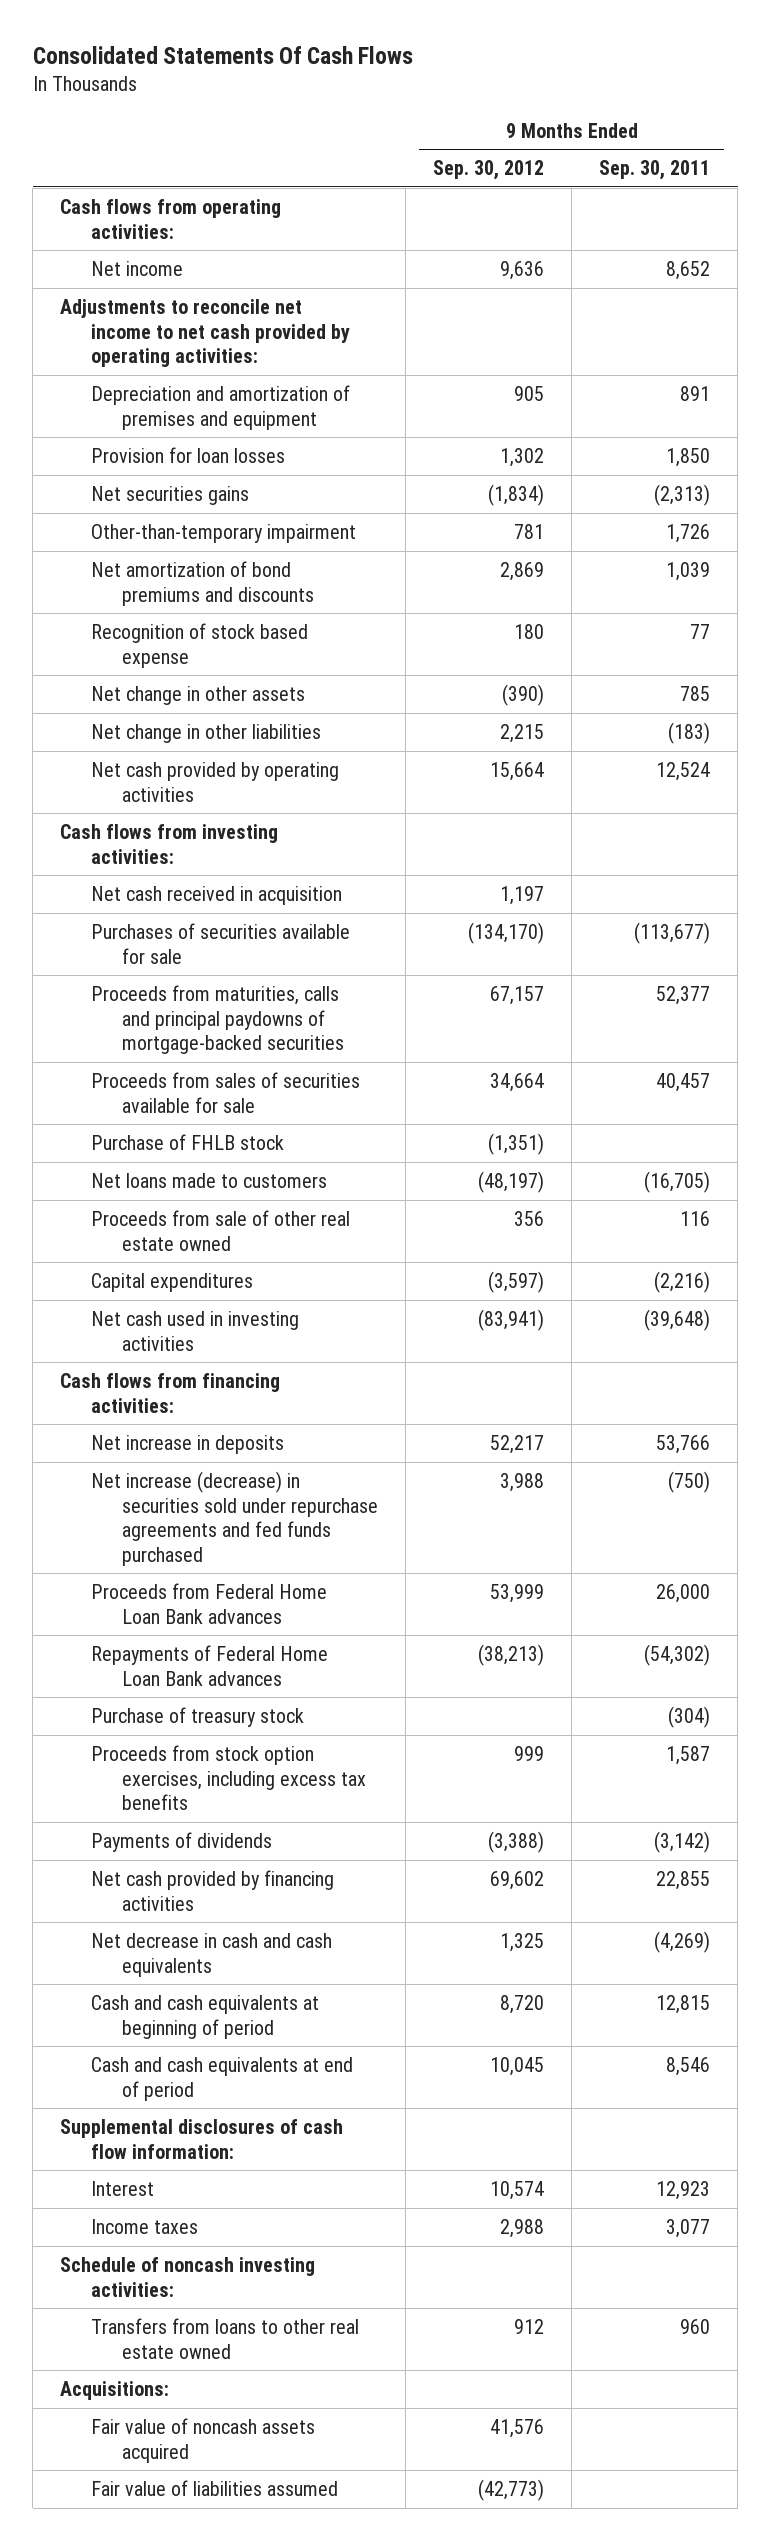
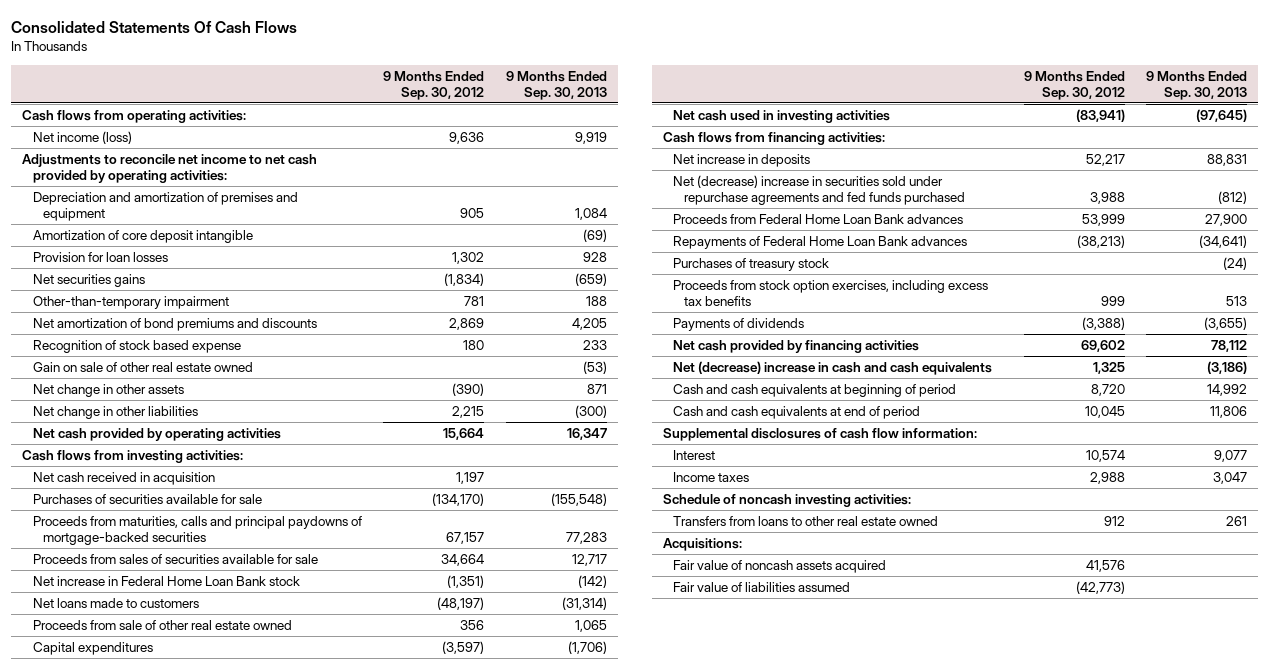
[599,160,711,181] Sep. 30, 2011 -> none
none -> [505,70,607,100] 9 Months Ended Sep. 30, 2013
[91,260,184,276] Net income -> [32,130,132,144] Net income (loss)
none -> [32,229,253,243] Amortization of core deposit intangible
none -> [32,361,253,372] Gain on sale of other real estate owned
[91,1133,285,1150] Purchase of FHLB stock -> [32,575,300,586] Net increase in Federal Home Loan Bank stock
[91,1470,379,1566] Net increase (decrease) in securities sold under repurchase agreements and fed funds purchased -> [673,174,965,205] Net (decrease) increase in securities sold under repurchase agreements and fed funds purchased
[91,1706,305,1727] Purchase of treasury stock -> [673,257,830,271] Purchases of treasury stock
[91,1932,333,1977] Net decrease in cash and cash equivalents -> [673,360,993,375] Net (decrease) increase in cash and cash equivalents

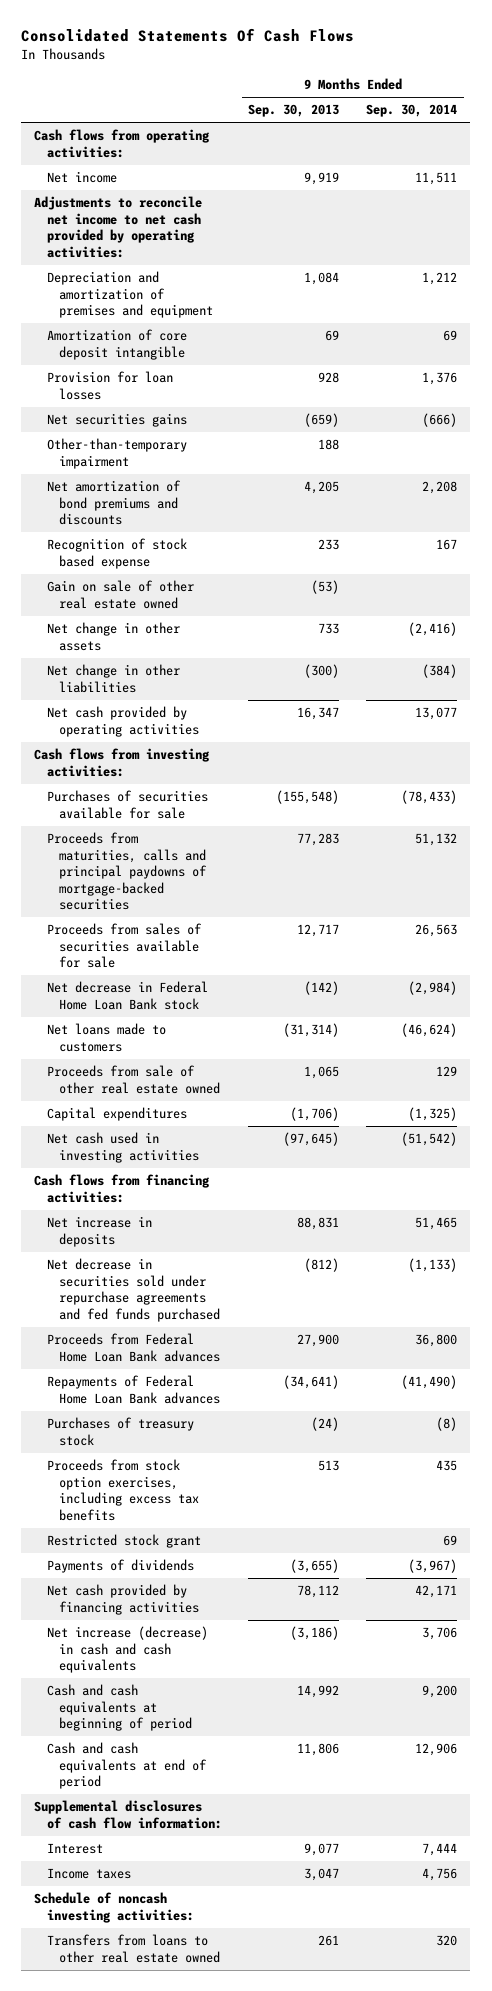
[383,70,485,100] 9 Months Ended Sep. 30, 2012 -> none
none -> [366,104,458,118] Sep. 30, 2014
[32,130,132,144] Net income (loss) -> [46,171,117,184] Net income
[582,228,607,242] (69) -> [325,330,340,342] 69
[586,383,607,394] 871 -> [318,623,340,635] 733
[32,471,215,485] Net cash received in acquisition -> none
[32,575,300,586] Net increase in Federal Home Loan Bank stock -> [46,981,208,1010] Net decrease in Federal Home Loan Bank stock
[673,174,965,205] Net (decrease) increase in securities sold under repurchase agreements and fed funds purchased -> [46,1258,220,1322] Net decrease in securities sold under repurchase agreements and fed funds purchased
none -> [46,1534,201,1549] Restricted stock grant
[673,360,993,375] Net (decrease) increase in cash and cash equivalents -> [46,1626,208,1674] Net increase (decrease) in cash and cash equivalents
[662,537,742,551] Acquisitions: -> none
[673,559,887,573] Fair value of noncash assets acquired -> none
[673,581,851,592] Fair value of liabilities assumed -> none

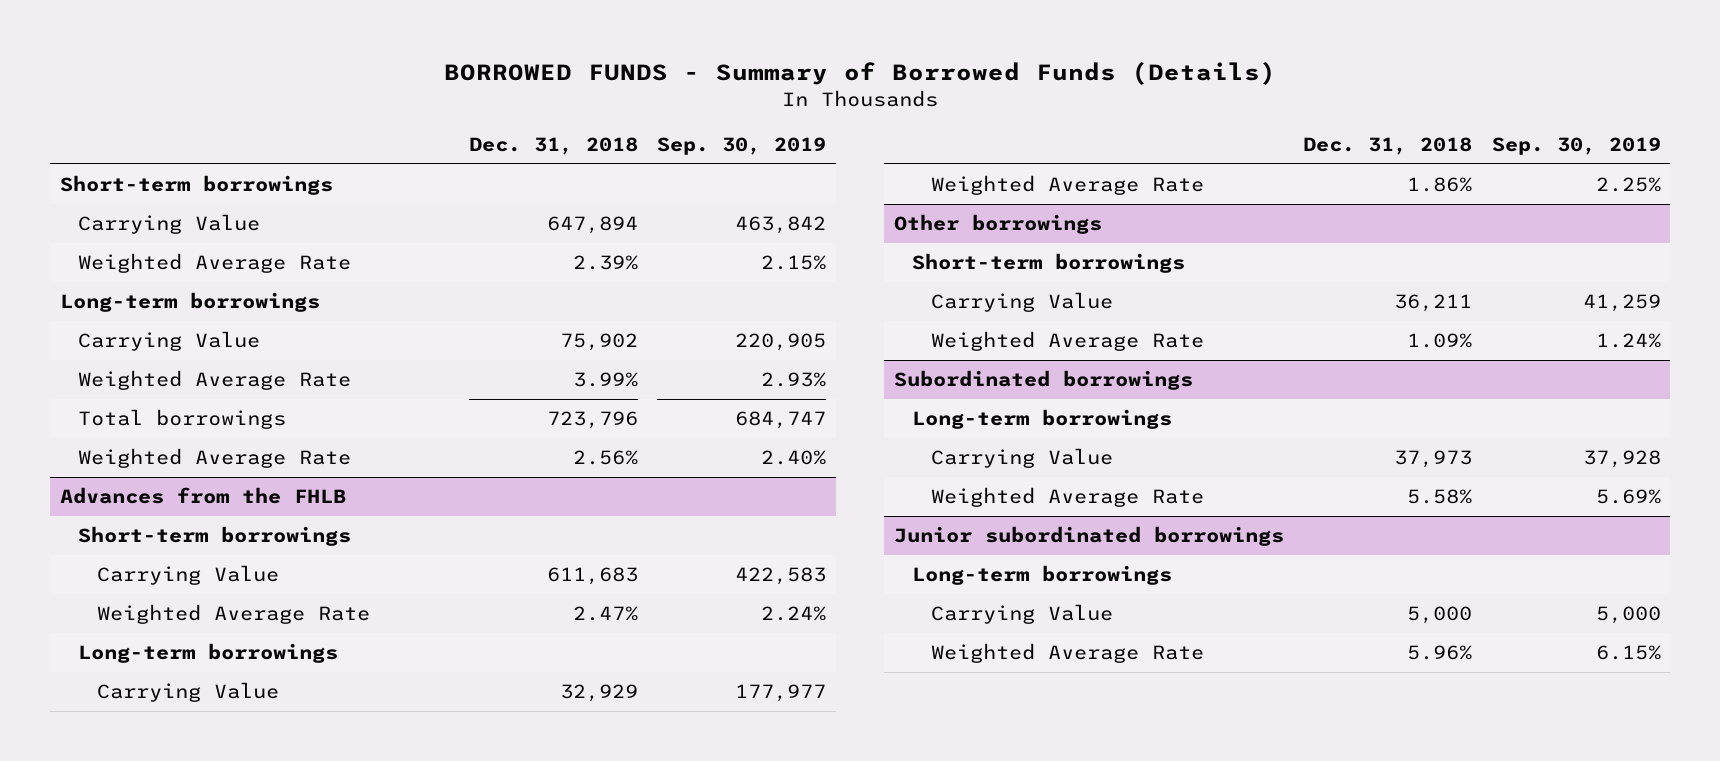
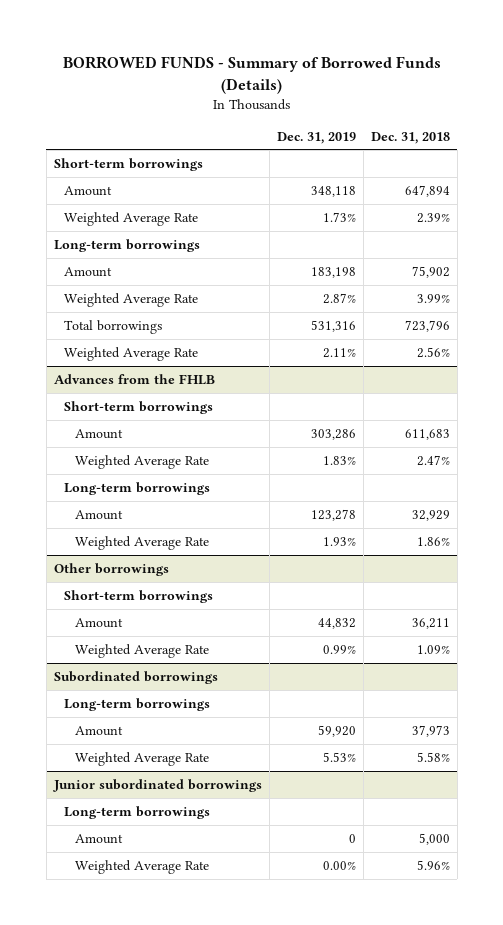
[657,137,827,156] Sep. 30, 2019 -> none
none -> [276,131,356,144] Dec. 31, 2019
[78,214,261,235] Carrying Value -> [64,185,113,196] Amount
[78,331,261,352] Carrying Value -> [64,266,113,277] Amount
[96,565,279,586] Carrying Value -> [74,428,123,439] Amount
[96,682,279,703] Carrying Value -> [74,509,123,520] Amount
[931,292,1114,313] Carrying Value -> [74,617,123,628] Amount
[931,448,1114,469] Carrying Value -> [74,725,123,736] Amount
[931,604,1114,625] Carrying Value -> [74,833,123,844] Amount

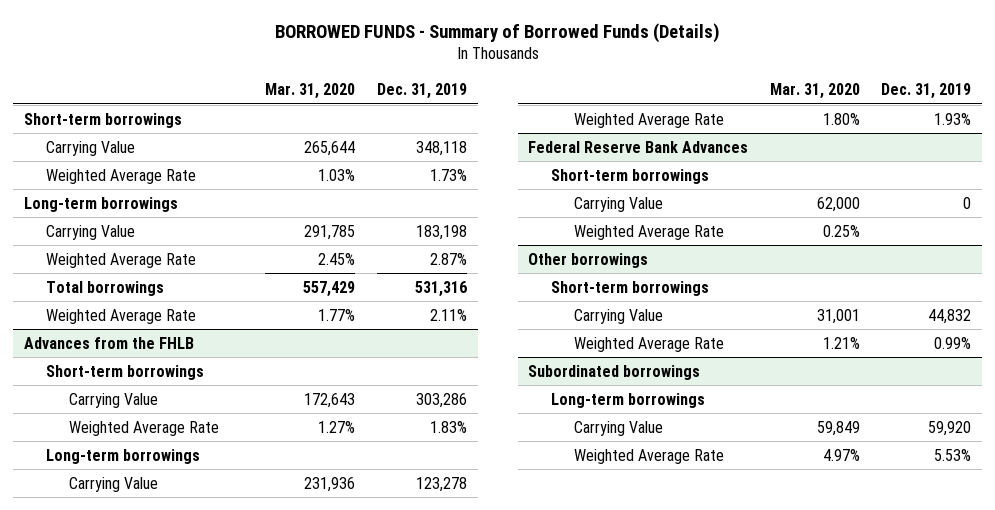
[370,131,450,144] Dec. 31, 2018 -> none
none -> [265,83,356,100] Mar. 31, 2020
[64,185,113,196] Amount -> [46,140,136,156] Carrying Value
[64,266,113,277] Amount -> [46,224,136,240] Carrying Value
[74,428,123,439] Amount -> [68,392,158,408] Carrying Value
[74,509,123,520] Amount -> [68,476,158,492] Carrying Value
none -> [528,140,749,153] Federal Reserve Bank Advances
none -> [550,168,709,184] Short-term borrowings
none -> [573,196,663,212] Carrying Value
none -> [573,224,724,240] Weighted Average Rate
[74,617,123,628] Amount -> [573,308,663,324] Carrying Value
[74,725,123,736] Amount -> [573,420,663,436] Carrying Value
[52,778,262,792] Junior subordinated borrowings -> none
[64,805,211,819] Long-term borrowings -> none
[74,833,123,844] Amount -> none
[74,859,209,874] Weighted Average Rate -> none

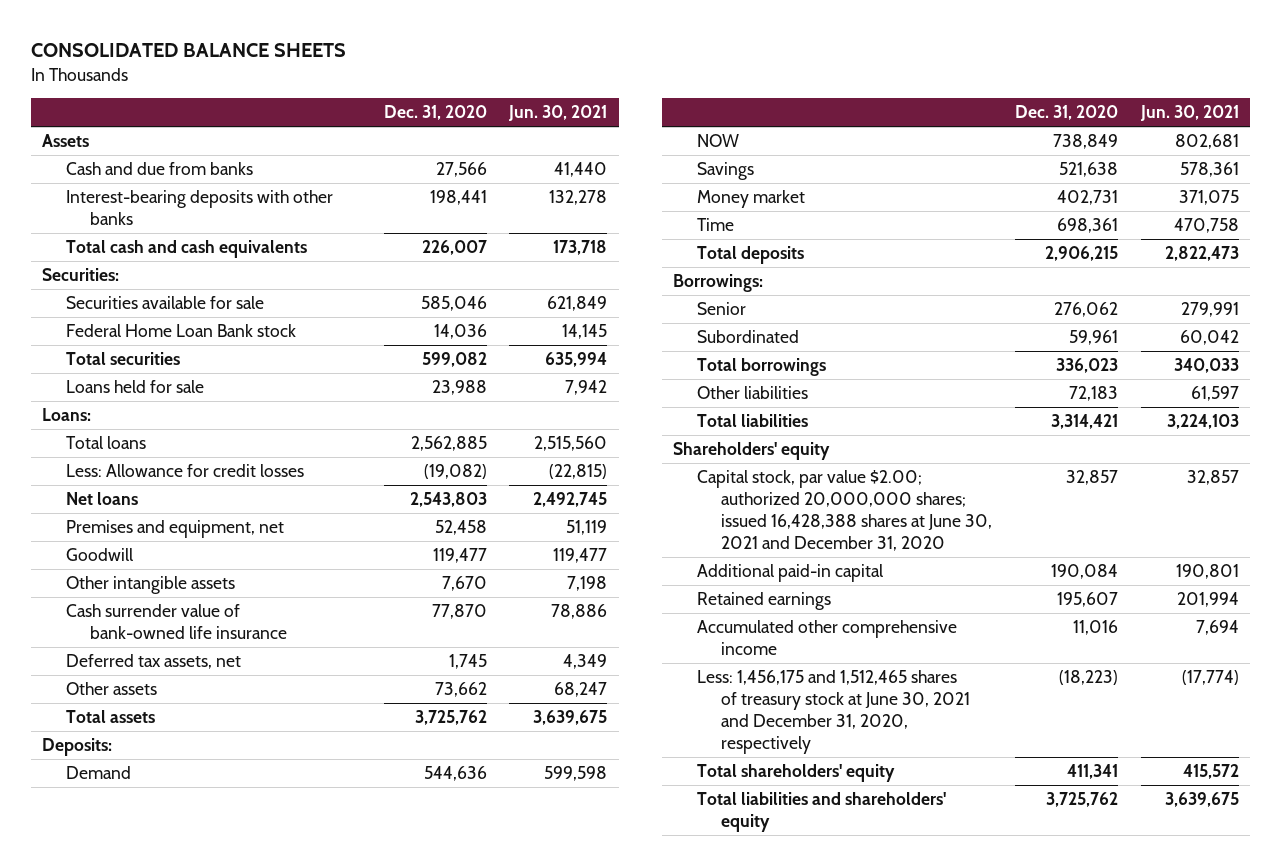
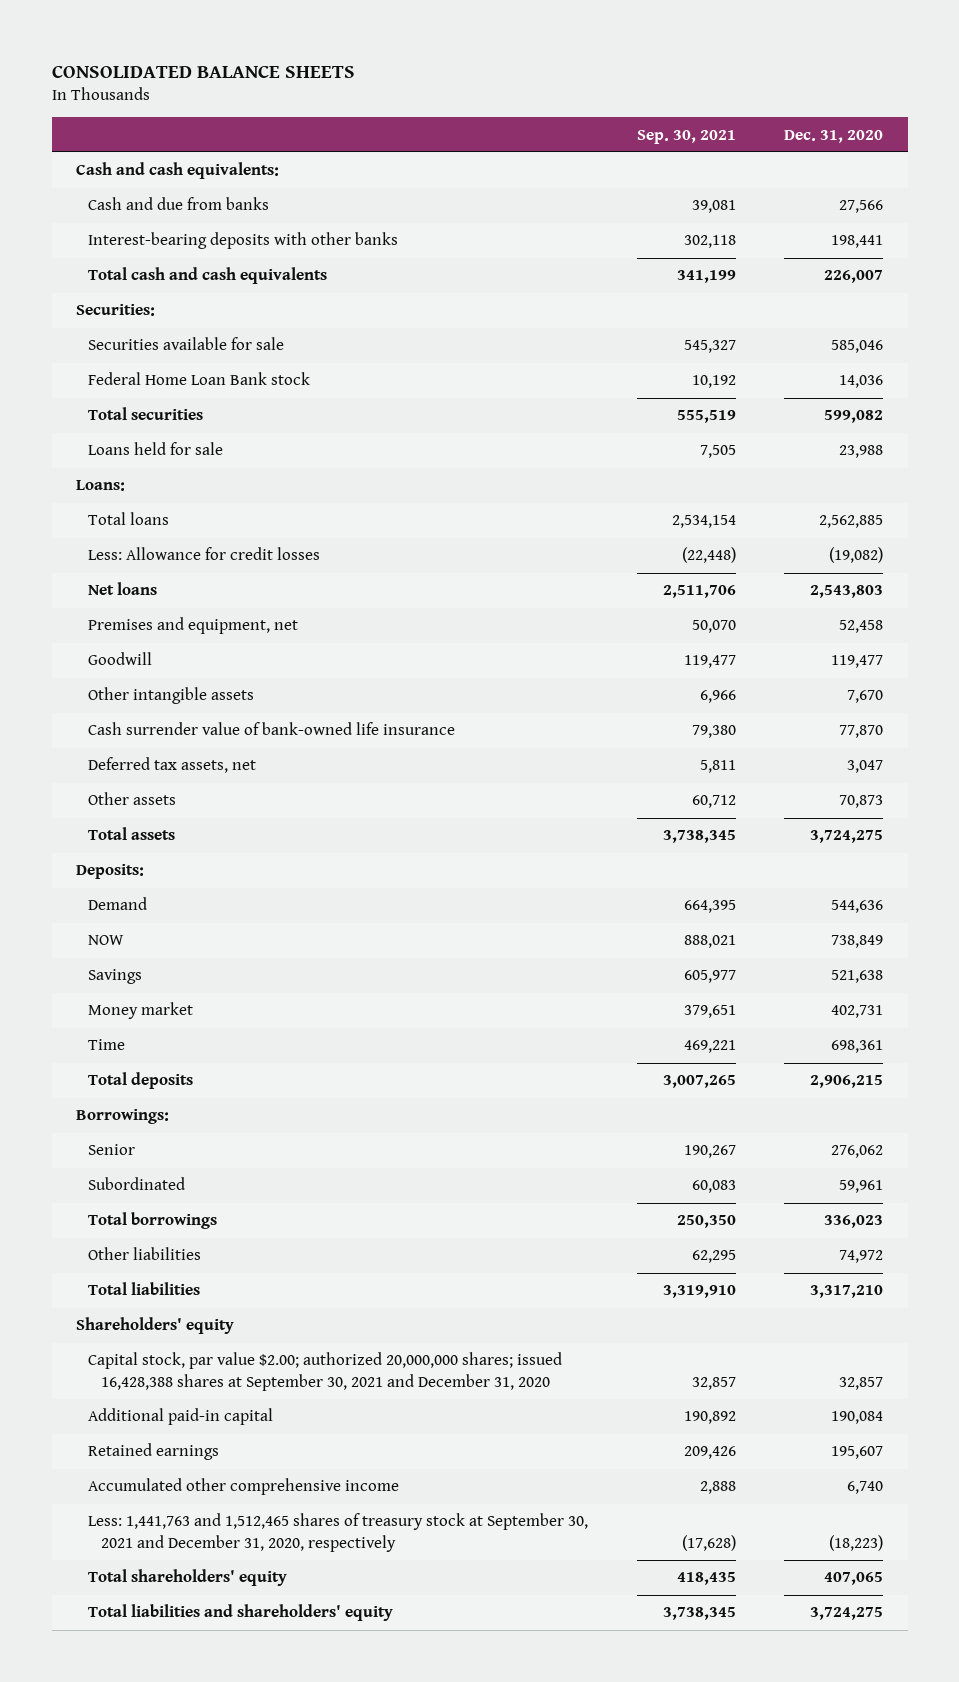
[508,105,608,122] Jun. 30, 2021 -> none
none -> [636,129,736,144] Sep. 30, 2021
[41,134,89,148] Assets -> none
none -> [75,162,279,180] Cash and cash equivalents:
[448,654,487,670] 1,745 -> [847,760,884,774] 3,047
[434,682,487,698] 73,662 -> [839,795,884,809] 70,873
[414,710,487,726] 3,725,762 -> [810,830,884,844] 3,724,275
[1068,386,1118,402] 72,183 -> [839,1250,884,1264] 74,972
[1050,414,1118,430] 3,314,421 -> [810,1285,884,1299] 3,317,210
[697,470,993,551] Capital stock, par value $2.00; authorized 20,000,000 shares; issued 16,428,388 shares at June 30, 2021 and December 31, 2020 -> [88,1352,563,1392] Capital stock, par value $2.00; authorized 20,000,000 shares; issued 16,428,388 shares at September 30, 2021 and December 31, 2020
[1072,620,1118,636] 11,016 -> [847,1481,884,1495] 6,740
[697,670,971,754] Less: 1,456,175 and 1,512,465 shares of treasury stock at June 30, 2021 and December 31, 2020, respectively -> [88,1513,589,1553] Less: 1,441,763 and 1,512,465 shares of treasury stock at September 30, 2021 and December 31, 2020, respectively
[1066,764,1118,780] 411,341 -> [824,1572,884,1586] 407,065
[1045,792,1118,808] 3,725,762 -> [810,1607,884,1621] 3,724,275

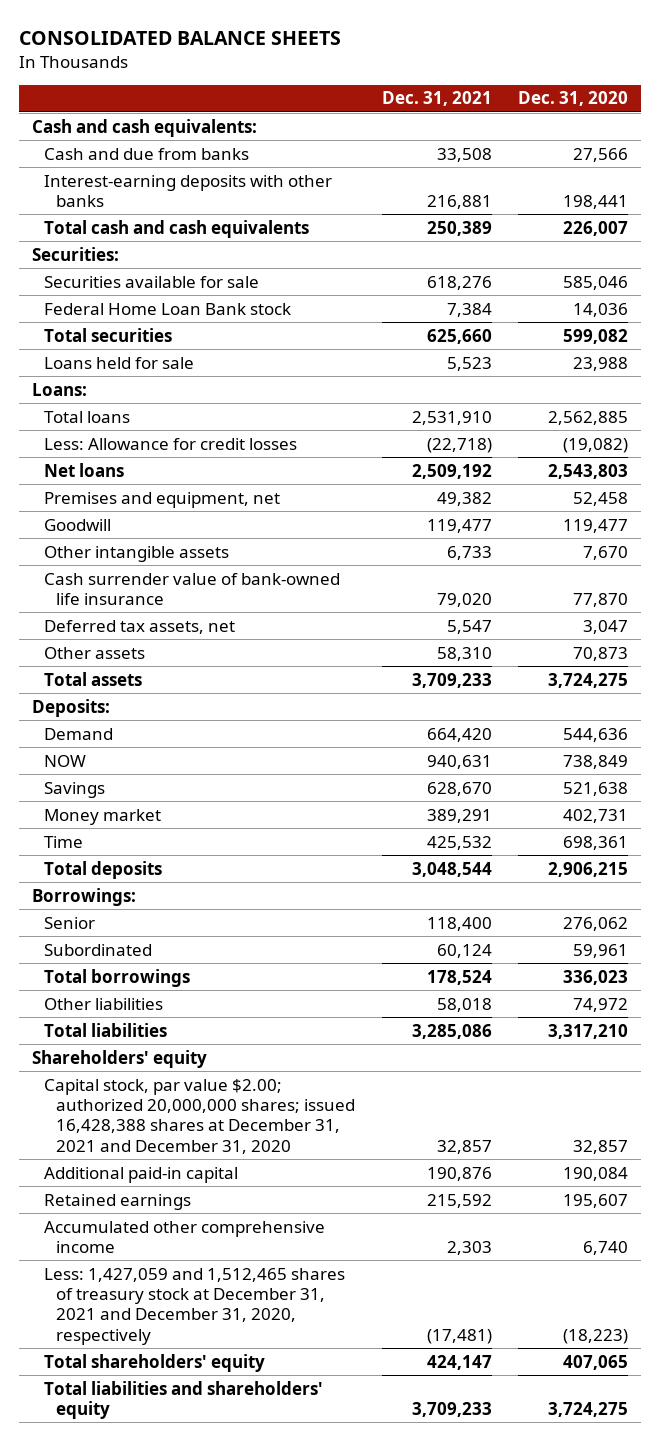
[636,129,736,144] Sep. 30, 2021 -> none
none -> [381,91,492,107] Dec. 31, 2021
[88,232,399,250] Interest-bearing deposits with other banks -> [44,174,333,207] Interest-earning deposits with other banks
[88,1352,563,1392] Capital stock, par value $2.00; authorized 20,000,000 shares; issued 16,428,388 shares at September 30, 2021 and December 31, 2020 -> [44,1078,356,1154] Capital stock, par value $2.00; authorized 20,000,000 shares; issued 16,428,388 shares at December 31, 2021 and December 31, 2020
[88,1513,589,1553] Less: 1,441,763 and 1,512,465 shares of treasury stock at September 30, 2021 and December 31, 2020, respectively -> [44,1267,346,1345] Less: 1,427,059 and 1,512,465 shares of treasury stock at December 31, 2021 and December 31, 2020, respectively

